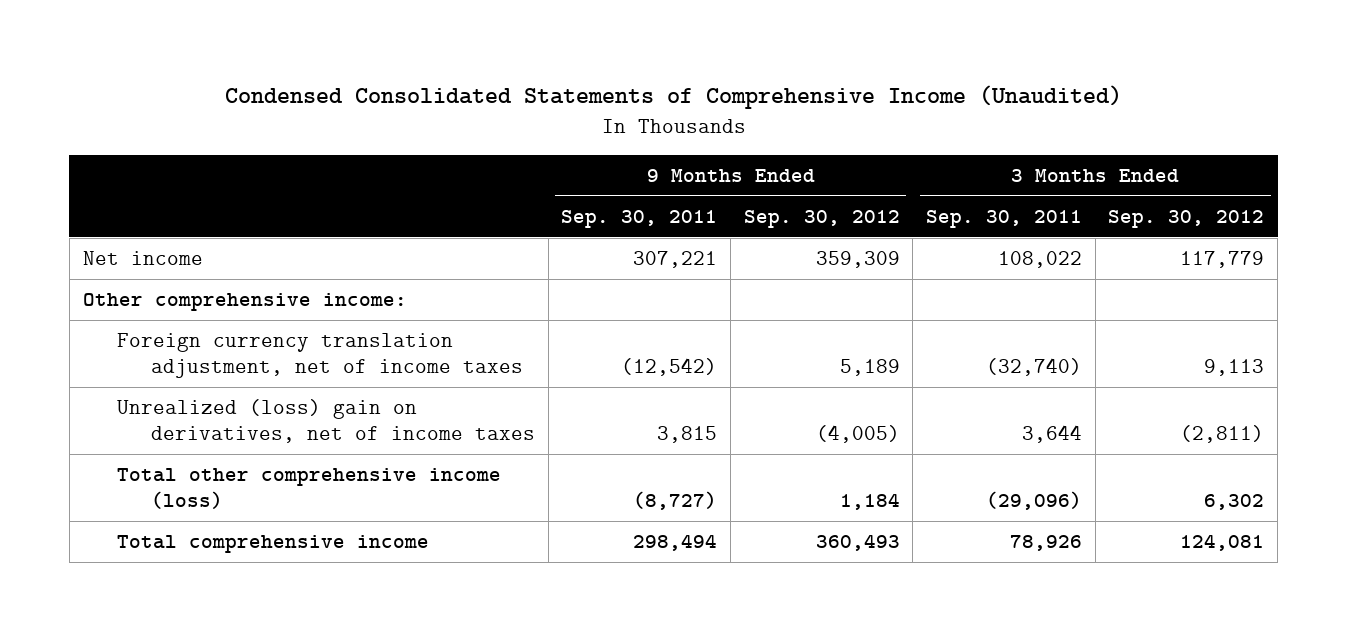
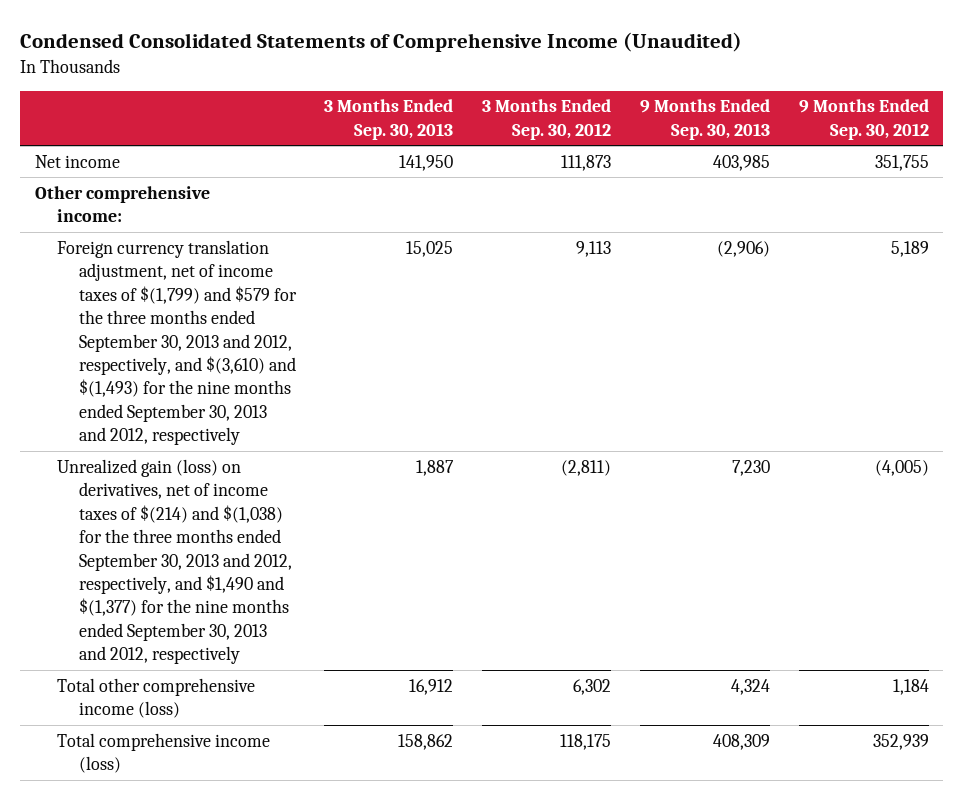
[561,210,718,229] Sep. 30, 2011 -> none
[926,210,1083,229] Sep. 30, 2011 -> none
none -> [324,99,454,140] 3 Months Ended Sep. 30, 2013
none -> [639,99,770,140] 9 Months Ended Sep. 30, 2013
[815,251,900,269] 359,309 -> [874,154,929,171] 351,755
[1180,251,1265,269] 117,779 -> [561,154,612,171] 111,873
[116,333,524,379] Foreign currency translation adjustment, net of income taxes -> [56,239,297,446] Foreign currency translation adjustment, net of income taxes of $(1,799) and $579 for the three months ended September 30, 2013 and 2012, respectively, and $(3,610) and $(1,493) for the nine months ended September 30, 2013 and 2012, respectively
[116,399,536,444] Unrealized (loss) gain on derivatives, net of income taxes -> [56,458,292,665] Unrealized gain (loss) on derivatives, net of income taxes of $(214) and $(1,038) for the three months ended September 30, 2013 and 2012, respectively, and $1,490 and $(1,377) for the nine months ended September 30, 2013 and 2012, respectively
[116,535,429,554] Total comprehensive income -> [56,732,270,774] Total comprehensive income (loss)
[815,534,900,552] 360,493 -> [872,733,929,750] 352,939
[1180,534,1265,552] 124,081 -> [560,733,612,750] 118,175

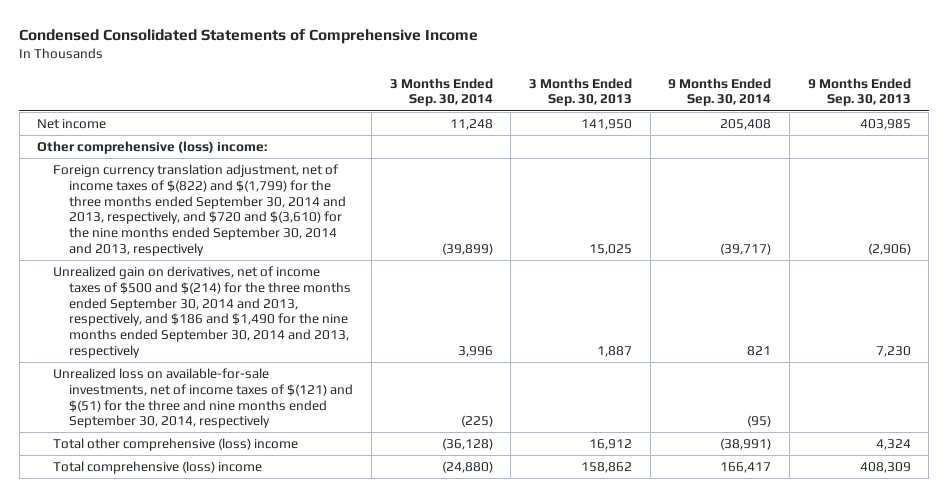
[20,32,743,53] Condensed Consolidated Statements of Comprehensive Income (Unaudited) -> [19,29,479,45] Condensed Consolidated Statements of Comprehensive Income
[482,99,612,140] 3 Months Ended Sep. 30, 2012 -> none
[798,99,929,140] 9 Months Ended Sep. 30, 2012 -> none
none -> [389,77,493,107] 3 Months Ended Sep. 30, 2014
none -> [668,77,772,107] 9 Months Ended Sep. 30, 2014
[34,185,210,223] Other comprehensive income: -> [37,140,268,154] Other comprehensive (loss) income:
[56,239,297,446] Foreign currency translation adjustment, net of income taxes of $(1,799) and $579 for the three months ended September 30, 2013 and 2012, respectively, and $(3,610) and $(1,493) for the nine months ended September 30, 2013 and 2012, respectively -> [53,163,347,256] Foreign currency translation adjustment, net of income taxes of $(822) and $(1,799) for the three months ended September 30, 2014 and 2013, respectively, and $720 and $(3,610) for the nine months ended September 30, 2014 and 2013, respectively
[56,458,292,665] Unrealized gain (loss) on derivatives, net of income taxes of $(214) and $(1,038) for the three months ended September 30, 2013 and 2012, respectively, and $1,490 and $(1,377) for the nine months ended September 30, 2013 and 2012, respectively -> [53,265,352,358] Unrealized gain on derivatives, net of income taxes of $500 and $(214) for the three months ended September 30, 2014 and 2013, respectively, and $186 and $1,490 for the nine months ended September 30, 2014 and 2013, respectively
none -> [53,367,354,429] Unrealized loss on available-for-sale investments, net of income taxes of $(121) and $(51) for the three and nine months ended September 30, 2014, respectively
[56,677,255,719] Total other comprehensive income (loss) -> [53,437,299,451] Total other comprehensive (loss) income
[56,732,270,774] Total comprehensive income (loss) -> [53,460,263,474] Total comprehensive (loss) income

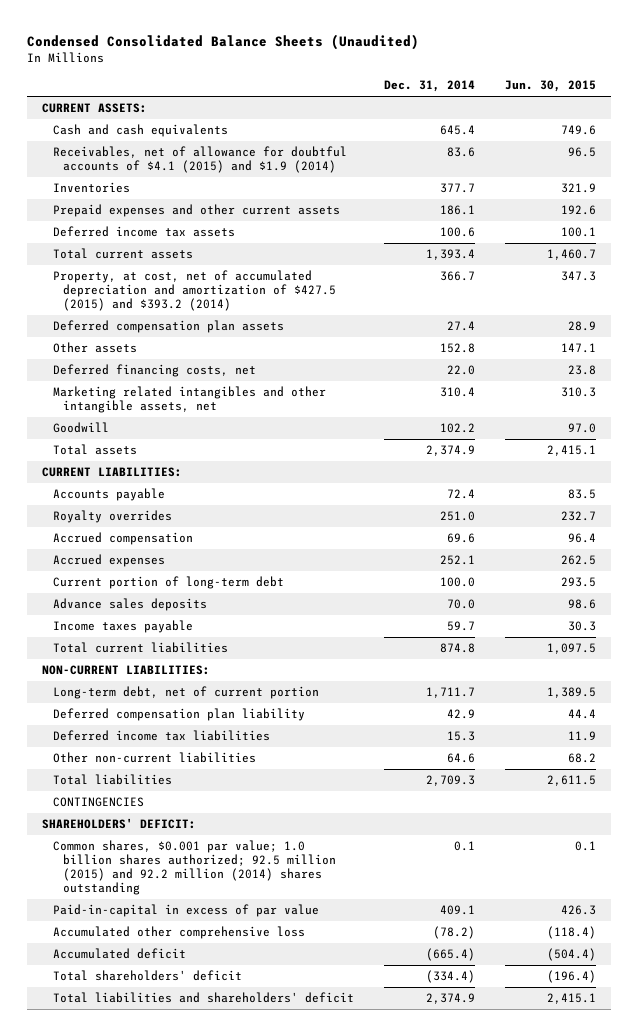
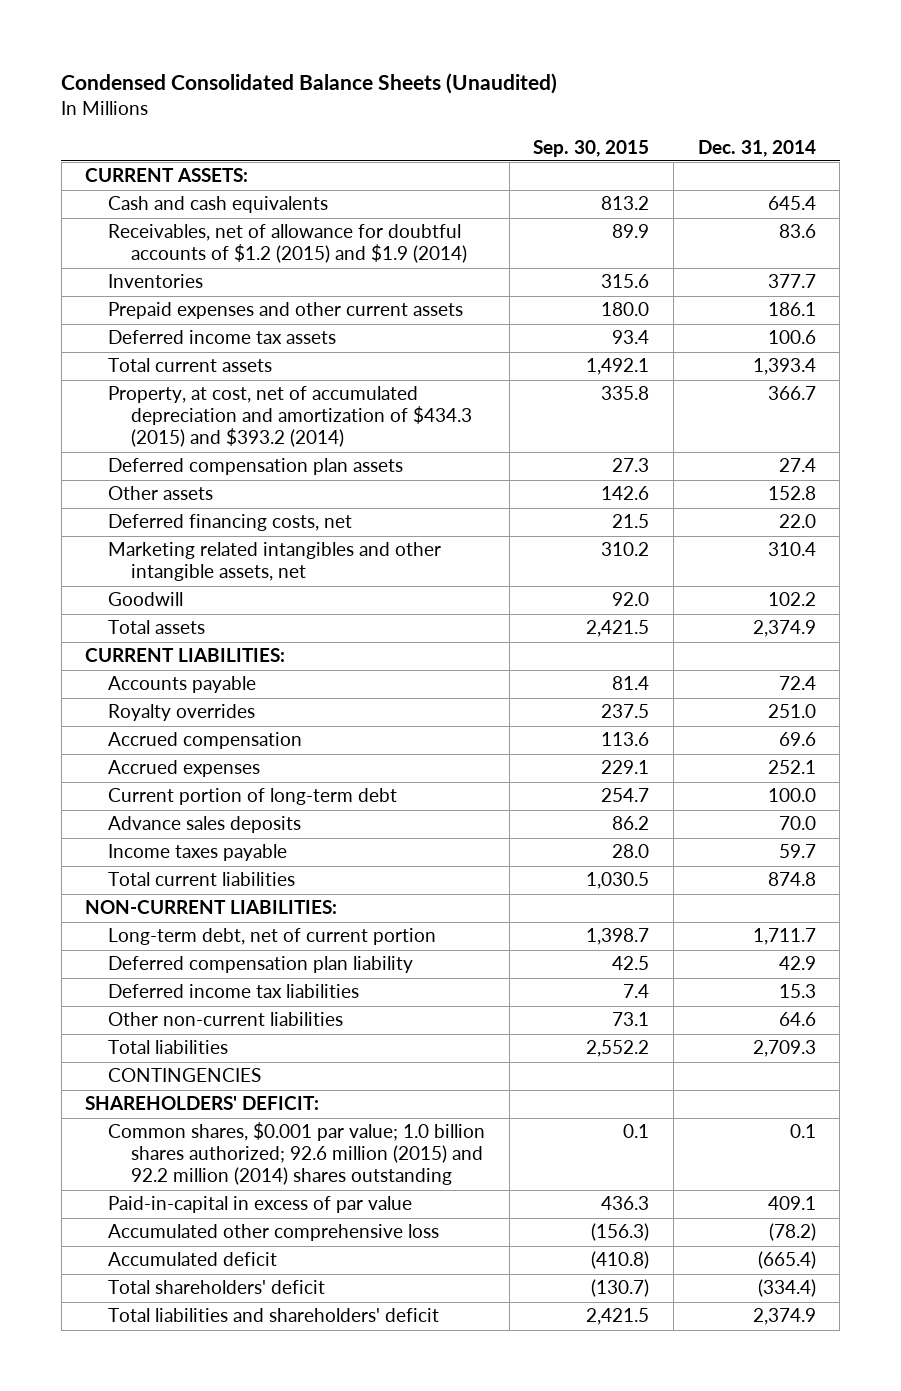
[504,80,596,93] Jun. 30, 2015 -> none
none -> [533,139,650,157] Sep. 30, 2015
[52,146,347,174] Receivables, net of allowance for doubtful accounts of $4.1 (2015) and $1.9 (2014) -> [108,224,468,264] Receivables, net of allowance for doubtful accounts of $1.2 (2015) and $1.9 (2014)
[52,270,337,311] Property, at cost, net of accumulated depreciation and amortization of $427.5 (2015) and $393.2 (2014) -> [108,386,473,448] Property, at cost, net of accumulated depreciation and amortization of $434.3 (2015) and $393.2 (2014)
[52,840,337,895] Common shares, $0.001 par value; 1.0 billion shares authorized; 92.5 million (2015) and 92.2 million (2014) shares outstanding -> [108,1122,486,1186] Common shares, $0.001 par value; 1.0 billion shares authorized; 92.6 million (2015) and 92.2 million (2014) shares outstanding

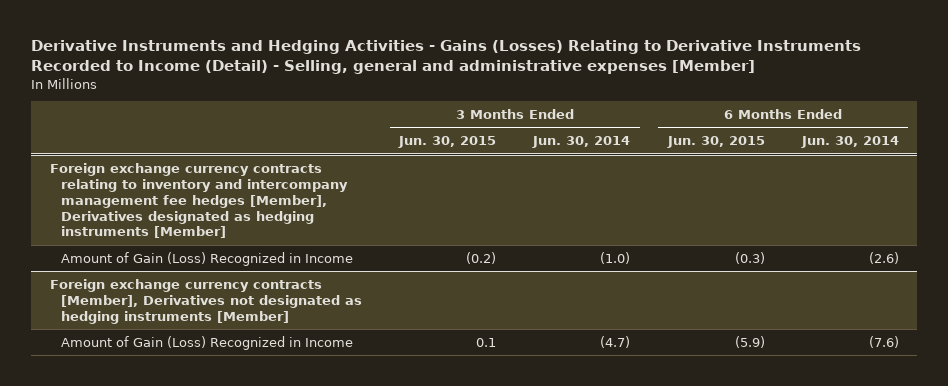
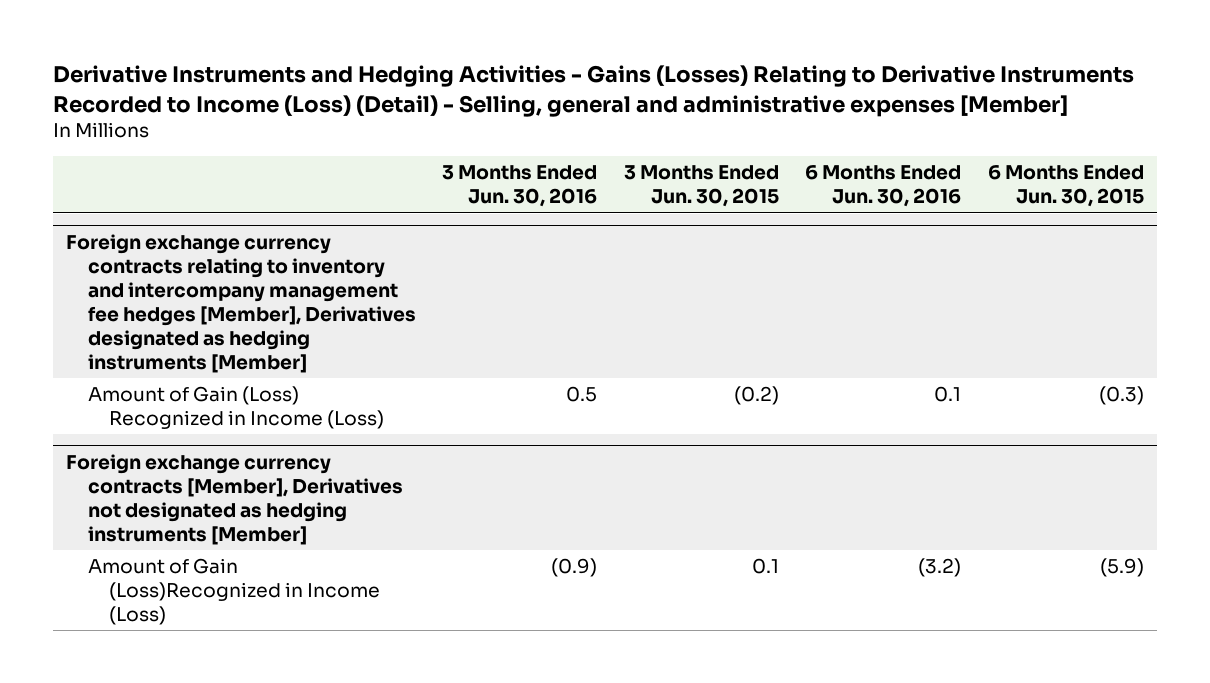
[31,40,862,75] Derivative Instruments and Hedging Activities - Gains (Losses) Relating to Derivative Instruments Recorded to Income (Detail) - Selling, general and administrative expenses [Member] -> [53,65,1135,117] Derivative Instruments and Hedging Activities - Gains (Losses) Relating to Derivative Instruments Recorded to Income (Loss) (Detail) - Selling, general and administrative expenses [Member]
[532,136,631,149] Jun. 30, 2014 -> none
[800,136,899,149] Jun. 30, 2014 -> none
none -> [442,165,598,208] 3 Months Ended Jun. 30, 2016
none -> [805,165,962,208] 6 Months Ended Jun. 30, 2016
[61,251,354,266] Amount of Gain (Loss) Recognized in Income -> [87,386,385,430] Amount of Gain (Loss) Recognized in Income (Loss)
[61,335,354,350] Amount of Gain (Loss) Recognized in Income -> [87,558,381,626] Amount of Gain (Loss)Recognized in Income (Loss)

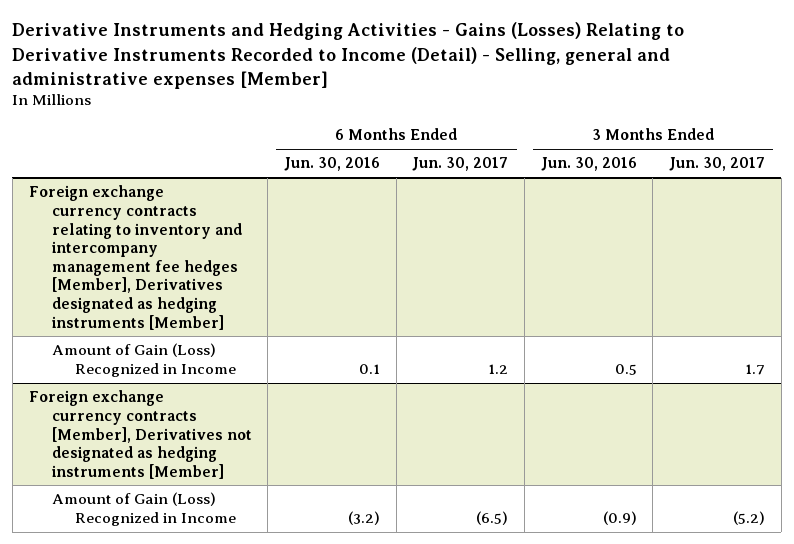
[53,65,1135,117] Derivative Instruments and Hedging Activities - Gains (Losses) Relating to Derivative Instruments Recorded to Income (Loss) (Detail) - Selling, general and administrative expenses [Member] -> [12,22,685,89] Derivative Instruments and Hedging Activities - Gains (Losses) Relating to Derivative Instruments Recorded to Income (Detail) - Selling, general and administrative expenses [Member]
[623,165,779,208] 3 Months Ended Jun. 30, 2015 -> none
[987,165,1144,208] 6 Months Ended Jun. 30, 2015 -> none
none -> [412,157,509,172] Jun. 30, 2017
none -> [669,157,766,172] Jun. 30, 2017
[87,386,385,430] Amount of Gain (Loss) Recognized in Income (Loss) -> [51,343,236,377] Amount of Gain (Loss) Recognized in Income
[87,558,381,626] Amount of Gain (Loss)Recognized in Income (Loss) -> [51,492,236,526] Amount of Gain (Loss) Recognized in Income

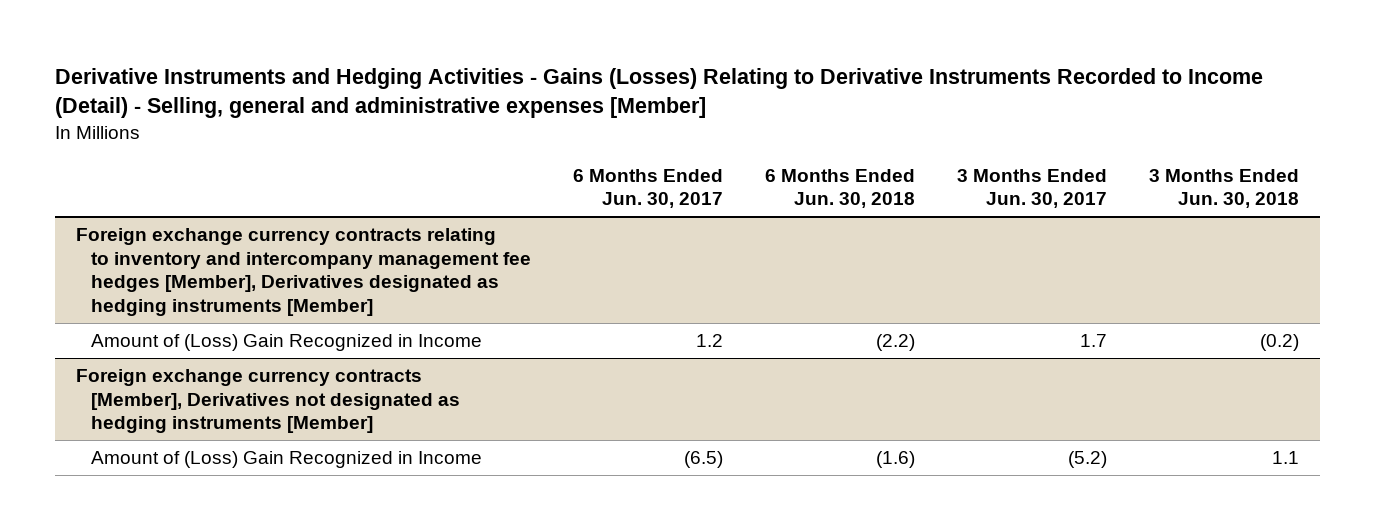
[284,157,381,172] Jun. 30, 2016 -> none
[540,157,637,172] Jun. 30, 2016 -> none
none -> [764,168,915,209] 6 Months Ended Jun. 30, 2018
none -> [1149,168,1300,209] 3 Months Ended Jun. 30, 2018
[51,343,236,377] Amount of Gain (Loss) Recognized in Income -> [90,333,482,351] Amount of (Loss) Gain Recognized in Income
[51,492,236,526] Amount of Gain (Loss) Recognized in Income -> [90,450,482,468] Amount of (Loss) Gain Recognized in Income

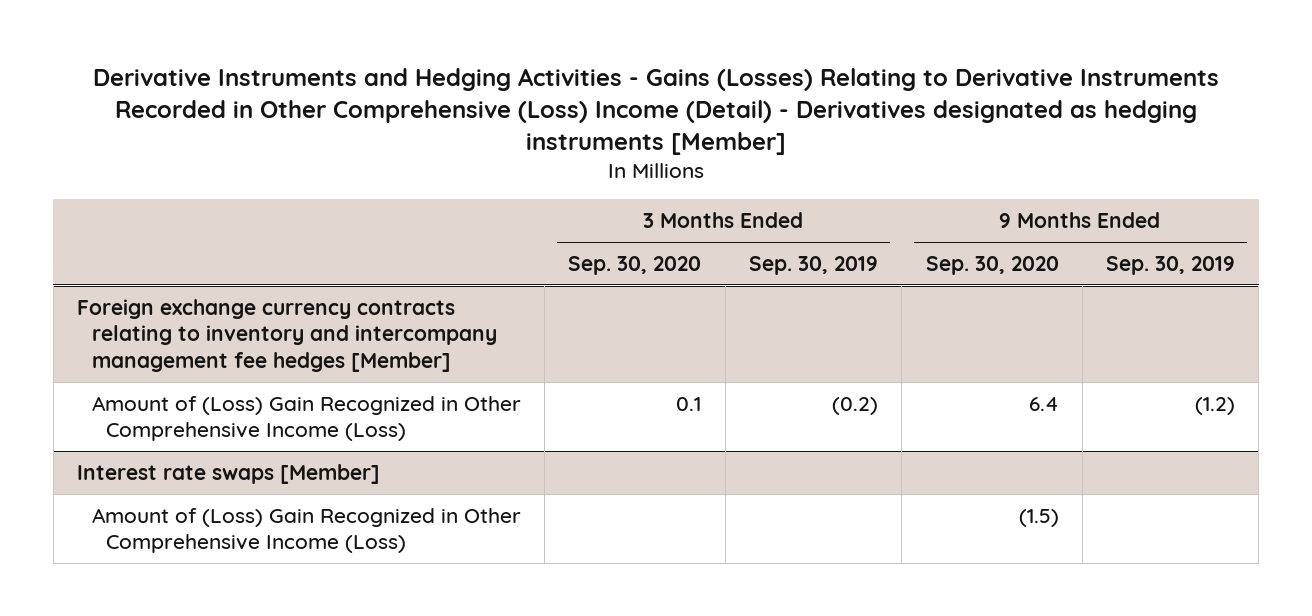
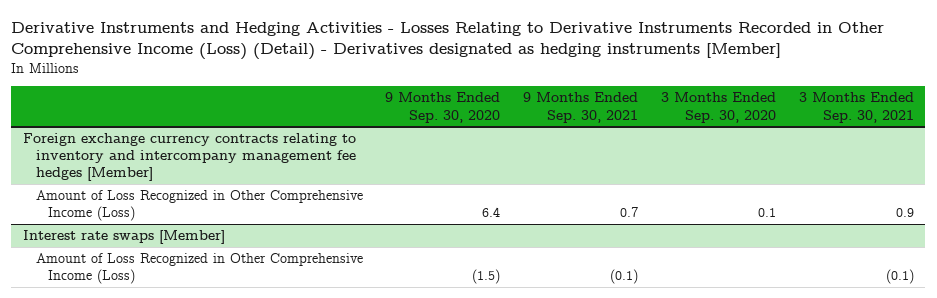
[93,67,1220,156] Derivative Instruments and Hedging Activities - Gains (Losses) Relating to Derivative Instruments Recorded in Other Comprehensive (Loss) Income (Detail) - Derivatives designated as hedging instruments [Member] -> [11,21,885,60] Derivative Instruments and Hedging Activities - Losses Relating to Derivative Instruments Recorded in Other Comprehensive Income (Loss) (Detail) - Derivatives designated as hedging instruments [Member]
[749,255,879,275] Sep. 30, 2019 -> none
[1106,255,1236,275] Sep. 30, 2019 -> none
none -> [523,92,639,123] 9 Months Ended Sep. 30, 2021
none -> [798,92,914,123] 3 Months Ended Sep. 30, 2021
[91,395,521,442] Amount of (Loss) Gain Recognized in Other Comprehensive Income (Loss) -> [35,190,363,222] Amount of Loss Recognized in Other Comprehensive Income (Loss)
[91,507,521,554] Amount of (Loss) Gain Recognized in Other Comprehensive Income (Loss) -> [35,253,363,285] Amount of Loss Recognized in Other Comprehensive Income (Loss)

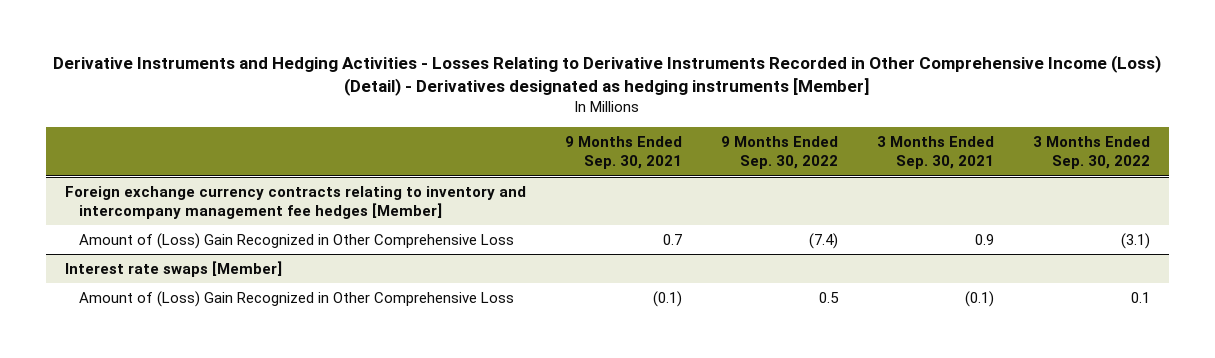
[385,92,501,123] 9 Months Ended Sep. 30, 2020 -> none
[661,92,777,123] 3 Months Ended Sep. 30, 2020 -> none
none -> [720,136,838,170] 9 Months Ended Sep. 30, 2022
none -> [1032,136,1150,170] 3 Months Ended Sep. 30, 2022
[35,190,363,222] Amount of Loss Recognized in Other Comprehensive Income (Loss) -> [79,233,515,250] Amount of (Loss) Gain Recognized in Other Comprehensive Loss
[35,253,363,285] Amount of Loss Recognized in Other Comprehensive Income (Loss) -> [79,291,515,308] Amount of (Loss) Gain Recognized in Other Comprehensive Loss

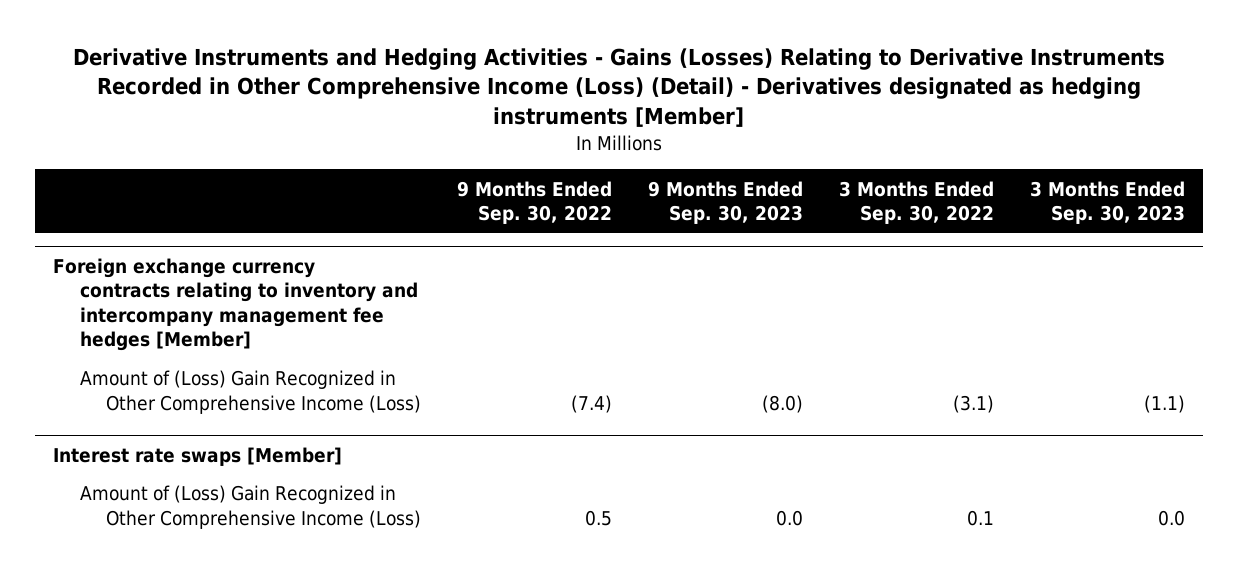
[53,54,1162,97] Derivative Instruments and Hedging Activities - Losses Relating to Derivative Instruments Recorded in Other Comprehensive Income (Loss) (Detail) - Derivatives designated as hedging instruments [Member] -> [72,47,1165,128] Derivative Instruments and Hedging Activities - Gains (Losses) Relating to Derivative Instruments Recorded in Other Comprehensive Income (Loss) (Detail) - Derivatives designated as hedging instruments [Member]
[565,136,683,170] 9 Months Ended Sep. 30, 2021 -> none
[876,136,994,170] 3 Months Ended Sep. 30, 2021 -> none
none -> [647,180,803,225] 9 Months Ended Sep. 30, 2023
none -> [1029,180,1185,225] 3 Months Ended Sep. 30, 2023
[79,233,515,250] Amount of (Loss) Gain Recognized in Other Comprehensive Loss -> [79,370,422,414] Amount of (Loss) Gain Recognized in Other Comprehensive Income (Loss)
[79,291,515,308] Amount of (Loss) Gain Recognized in Other Comprehensive Loss -> [79,485,422,529] Amount of (Loss) Gain Recognized in Other Comprehensive Income (Loss)

